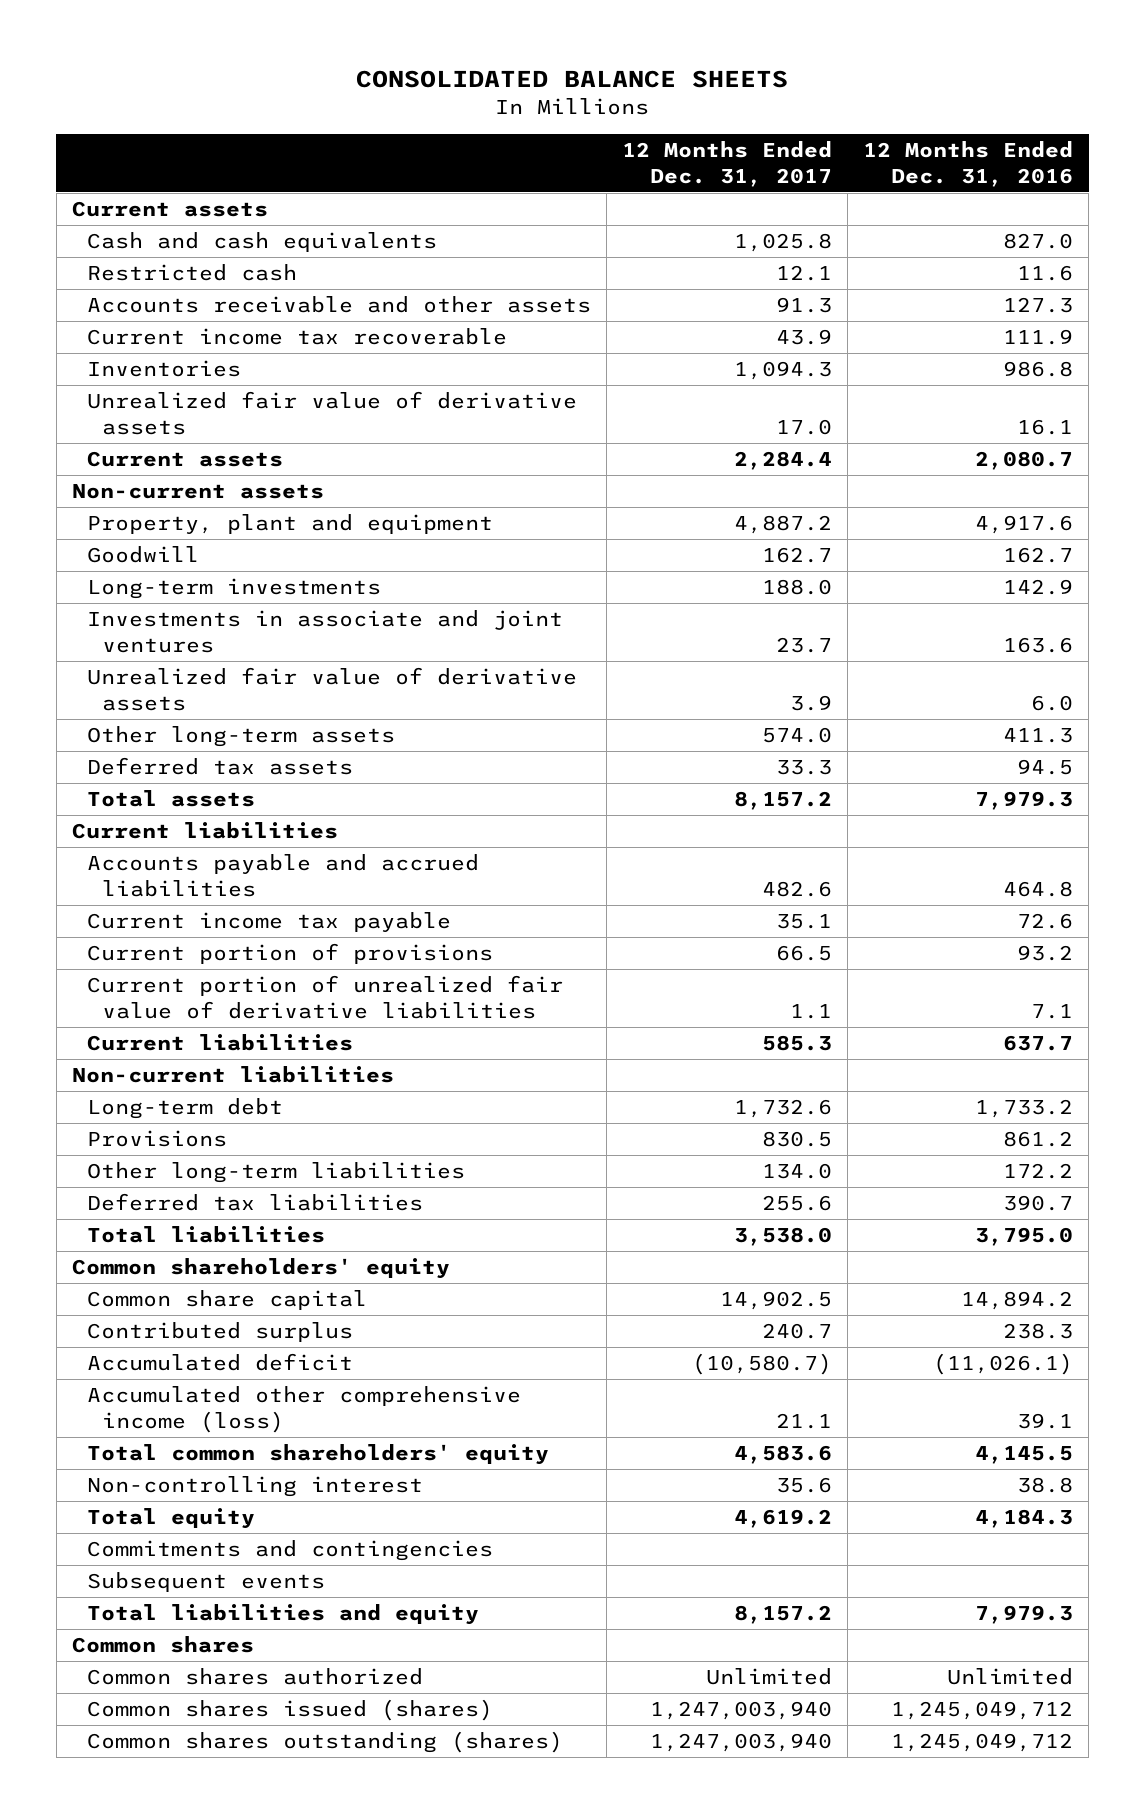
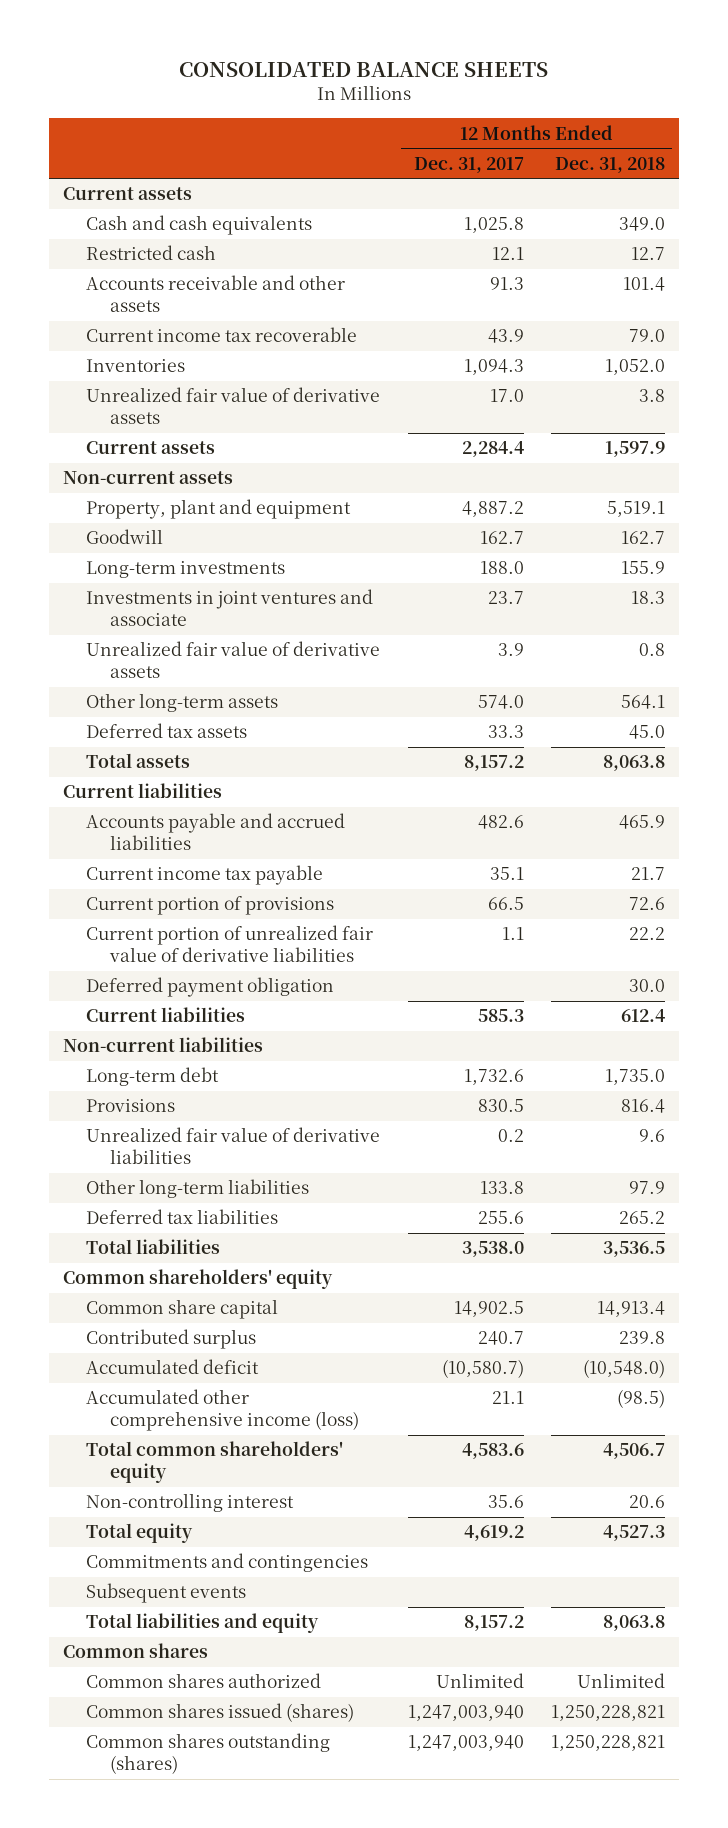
[863,141,1074,187] 12 Months Ended Dec. 31, 2016 -> none
none -> [555,156,666,173] Dec. 31, 2018
[86,610,563,653] Investments in associate and joint ventures -> [86,589,374,626] Investments in joint ventures and associate
none -> [86,977,335,998] Deferred payment obligation
none -> [86,1127,381,1164] Unrealized fair value of derivative liabilities
[762,1163,833,1180] 134.0 -> [479,1181,524,1195] 133.8

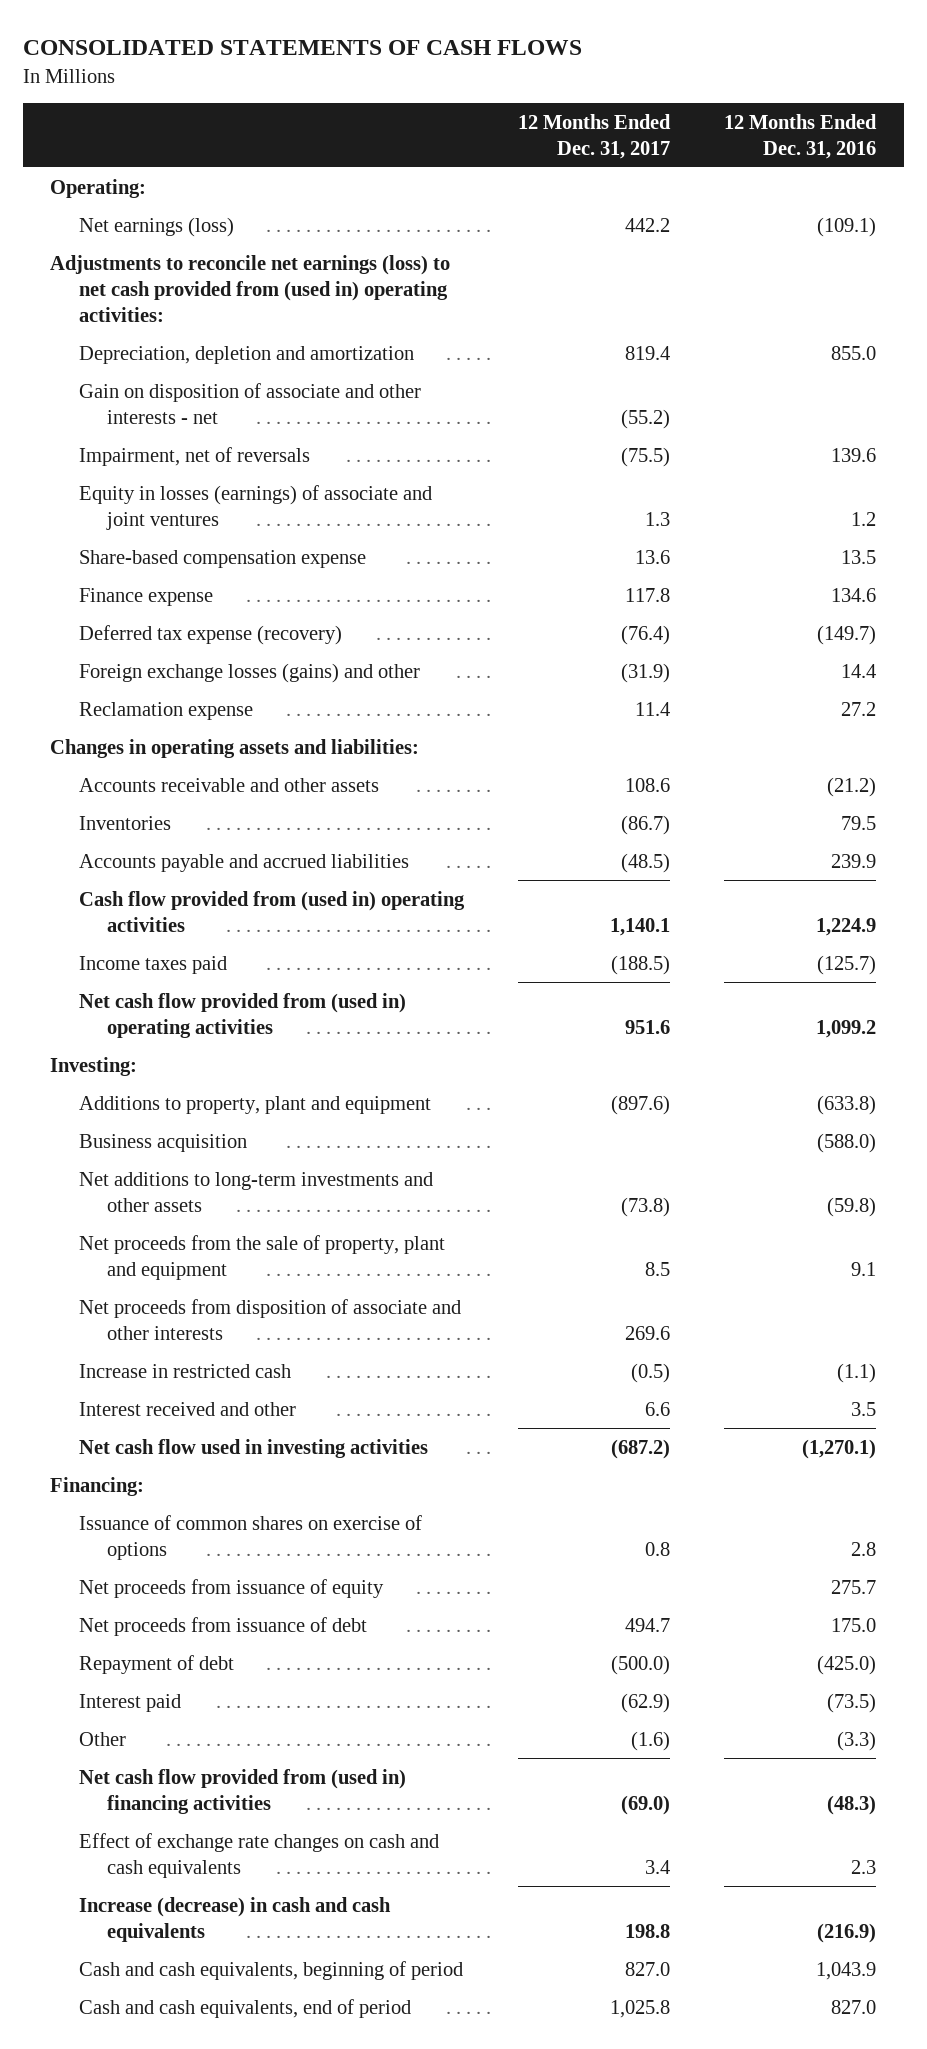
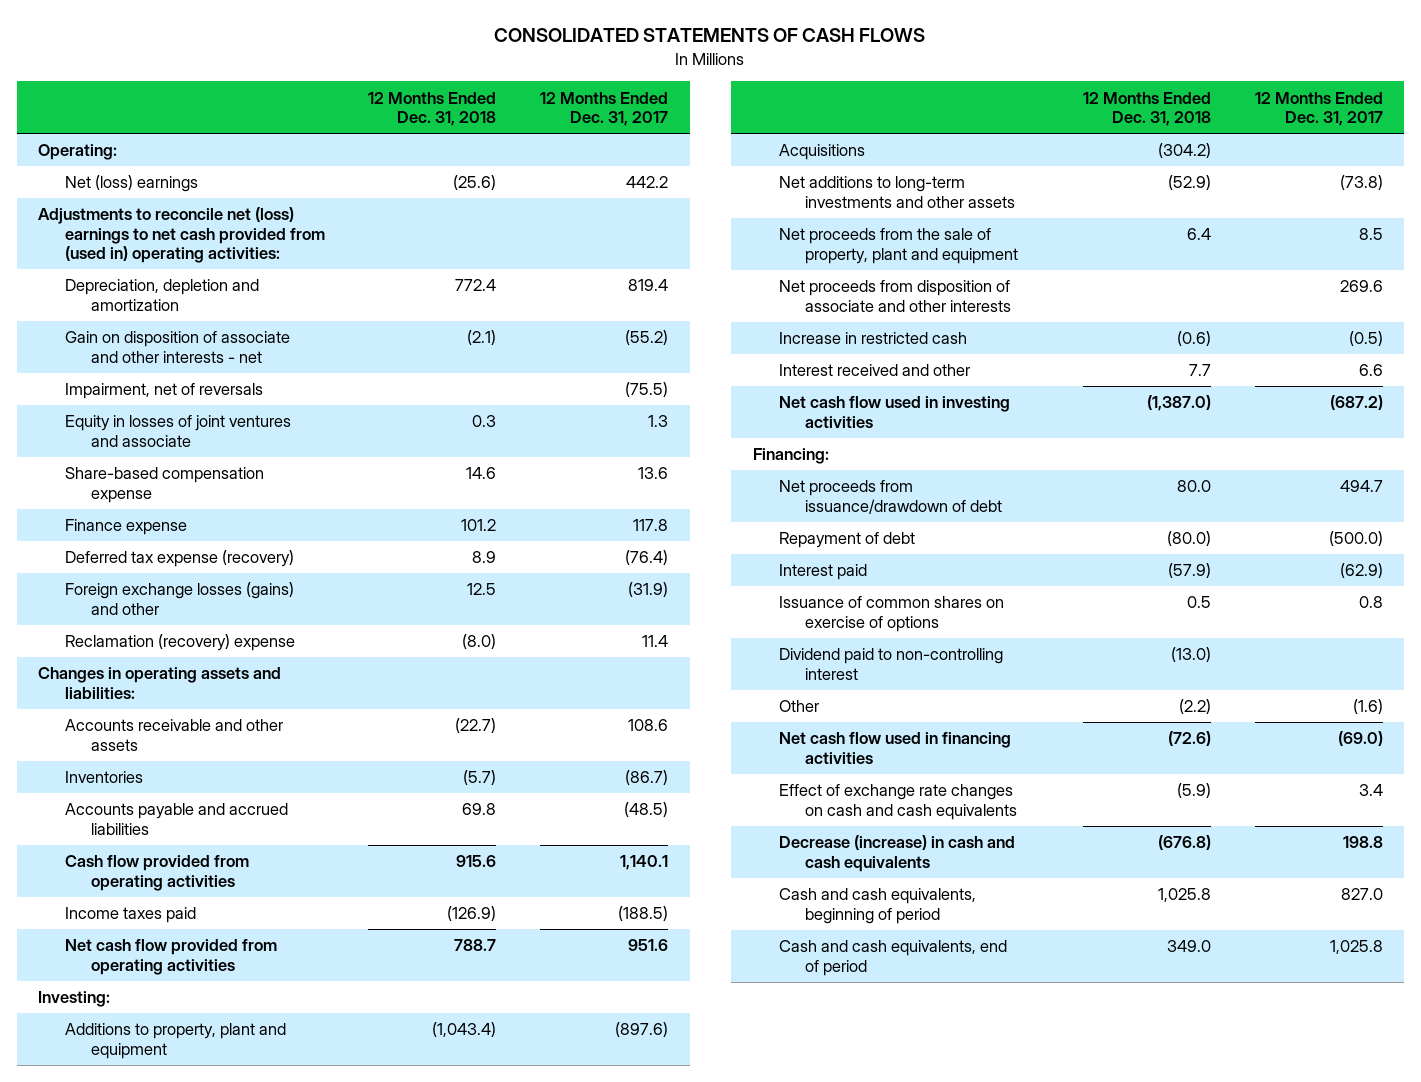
[724,113,878,159] 12 Months Ended Dec. 31, 2016 -> none
none -> [368,91,497,127] 12 Months Ended Dec. 31, 2018
[78,216,234,237] Net earnings (loss) -> [64,175,198,193] Net (loss) earnings
[50,254,451,322] Adjustments to reconcile net earnings (loss) to net cash provided from (used in) operating activities: -> [38,207,325,264] Adjustments to reconcile net (loss) earnings to net cash provided from (used in) operating activities:
[78,484,432,530] Equity in losses (earnings) of associate and joint ventures -> [64,415,291,447] Equity in losses of joint ventures and associate
[78,701,253,720] Reclamation expense -> [64,634,295,652] Reclamation (recovery) expense
[78,890,465,932] Cash flow provided from (used in) operating activities -> [64,855,249,891] Cash flow provided from operating activities
[78,992,406,1038] Net cash flow provided from (used in) operating activities -> [64,939,277,975] Net cash flow provided from operating activities
[78,1133,247,1152] Business acquisition -> [779,144,866,161] Acquisitions
[78,1578,384,1598] Net proceeds from issuance of equity -> none
[78,1616,367,1636] Net proceeds from issuance of debt -> [779,480,1003,514] Net proceeds from issuance/drawdown of debt
[78,1514,422,1560] Issuance of common shares on exercise of options -> [779,596,1005,632] Issuance of common shares on exercise of options
none -> [779,648,1004,680] Dividend paid to non-controlling interest
[78,1768,406,1814] Net cash flow provided from (used in) financing activities -> [779,732,1012,764] Net cash flow used in financing activities
[78,1896,391,1942] Increase (decrease) in cash and cash equivalents -> [779,835,1016,872] Decrease (increase) in cash and cash equivalents

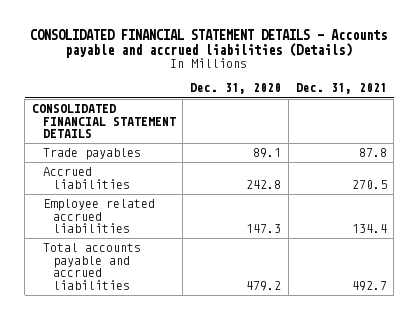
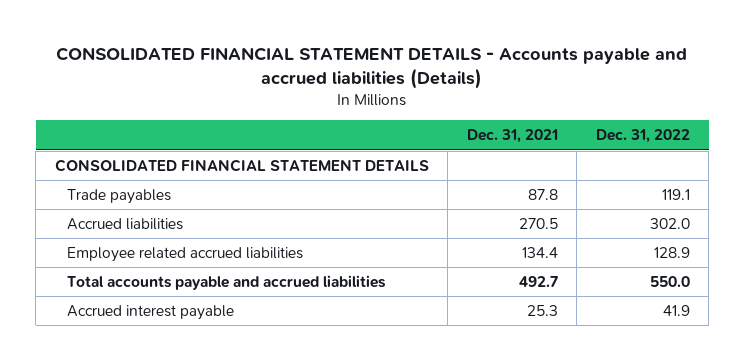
[190,83,282,95] Dec. 31, 2020 -> none
none -> [595,129,690,144] Dec. 31, 2022
none -> [66,304,234,320] Accrued interest payable

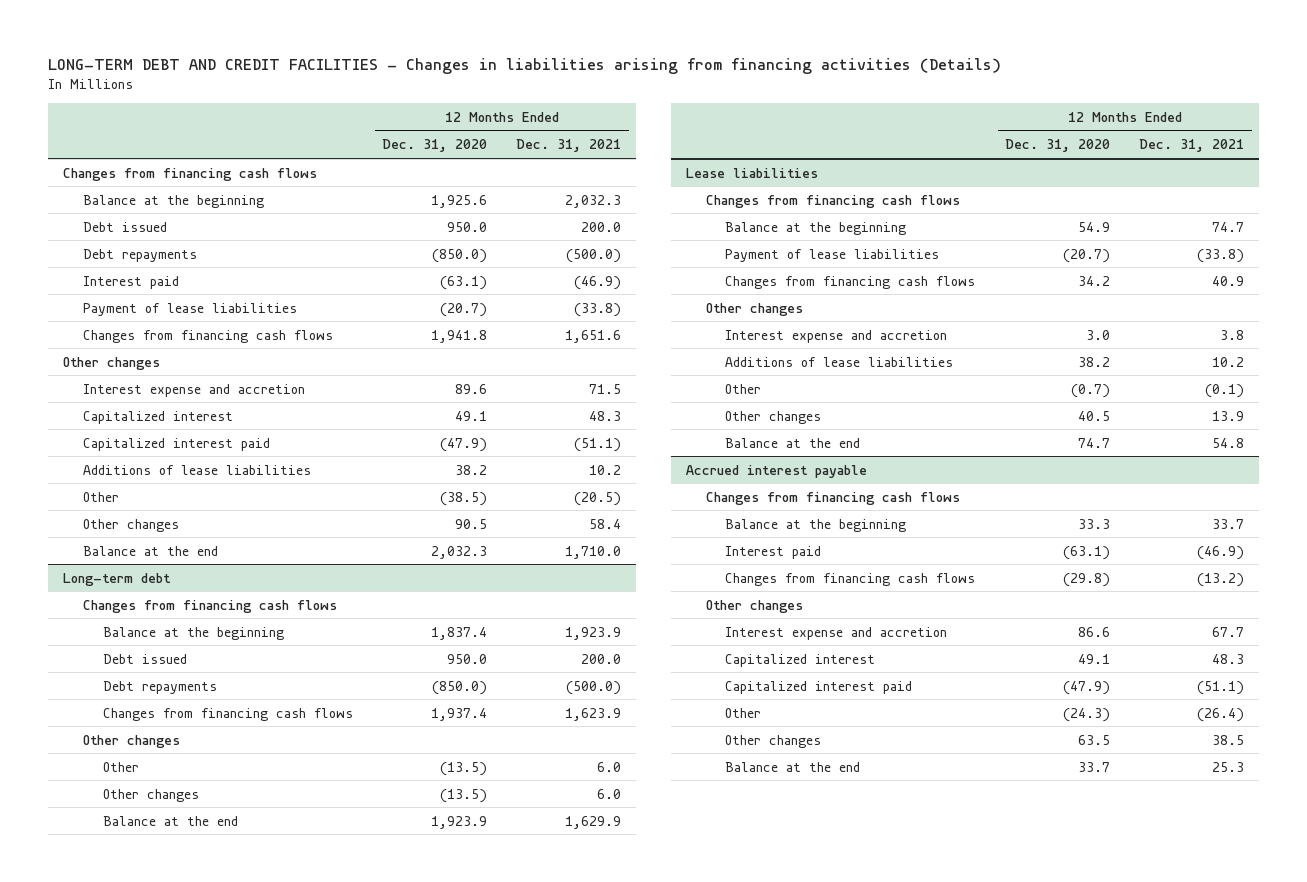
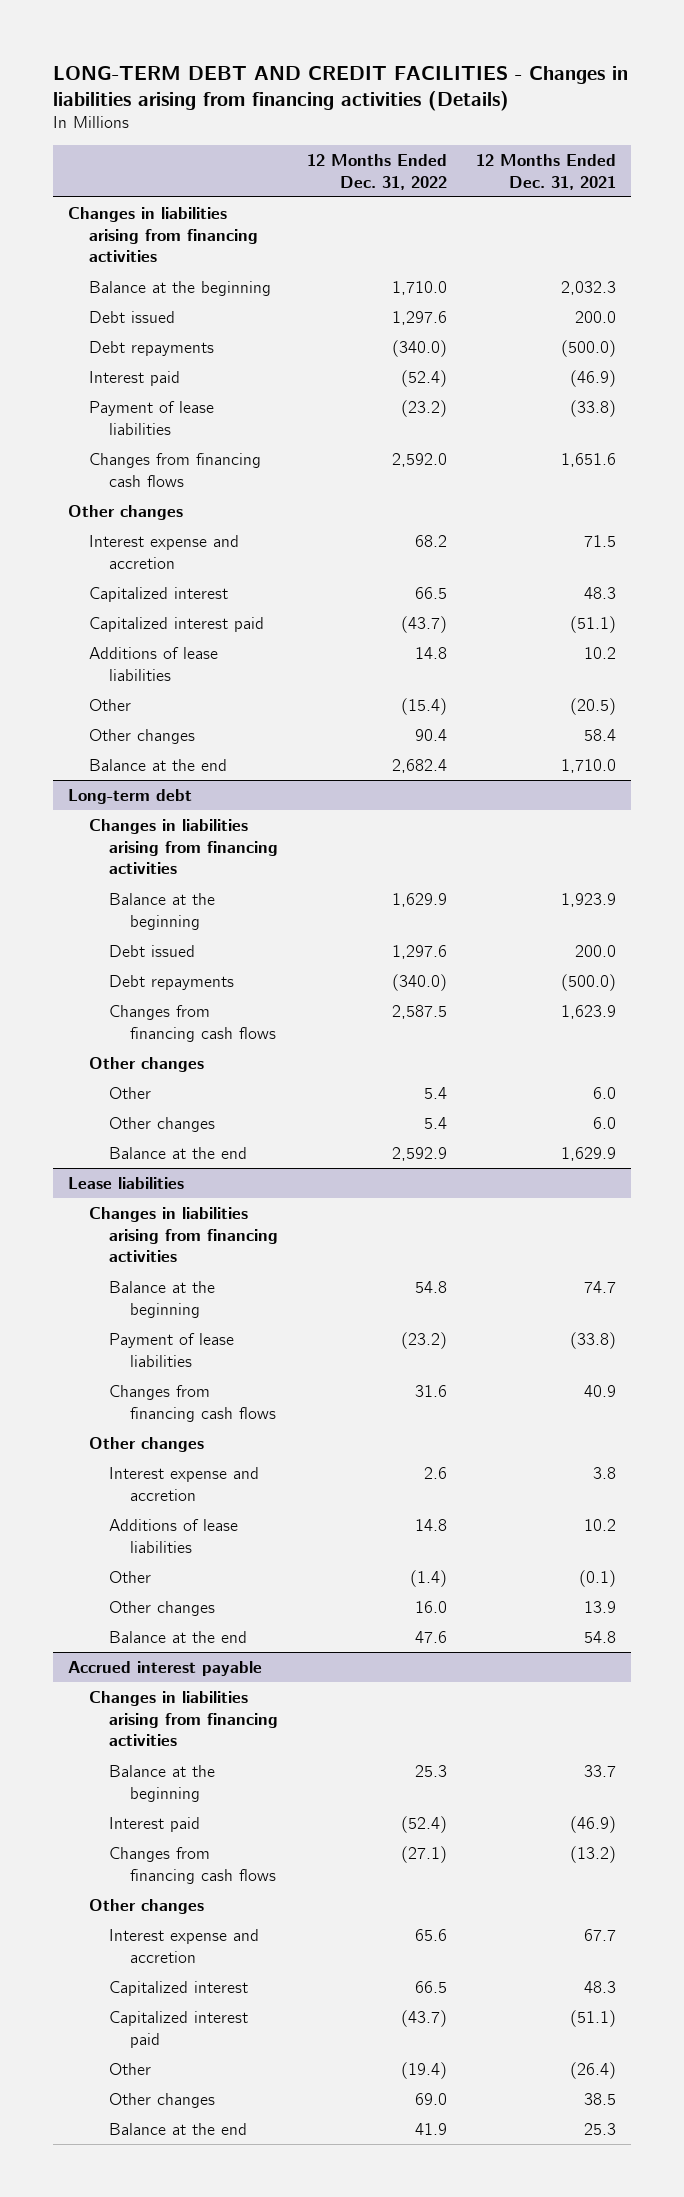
[382,139,488,153] Dec. 31, 2020 -> none
none -> [307,153,448,190] 12 Months Ended Dec. 31, 2022
[63,167,318,181] Changes from financing cash flows -> [67,206,258,263] Changes in liabilities arising from financing activities
[82,599,337,613] Changes from financing cash flows -> [88,818,279,875] Changes in liabilities arising from financing activities
[705,194,960,208] Changes from financing cash flows -> [88,1206,279,1263] Changes in liabilities arising from financing activities
[705,491,960,505] Changes from financing cash flows -> [88,1690,279,1747] Changes in liabilities arising from financing activities

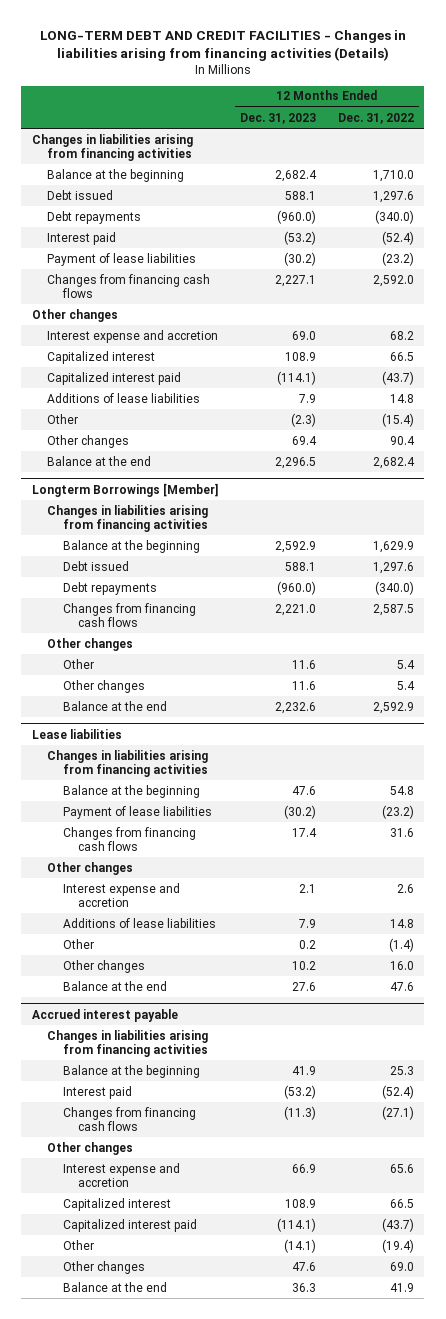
[476,153,617,190] 12 Months Ended Dec. 31, 2021 -> none
none -> [240,112,317,124] Dec. 31, 2023
[67,788,192,804] Long-term debt -> [32,482,220,497] Longterm Borrowings [Member]

